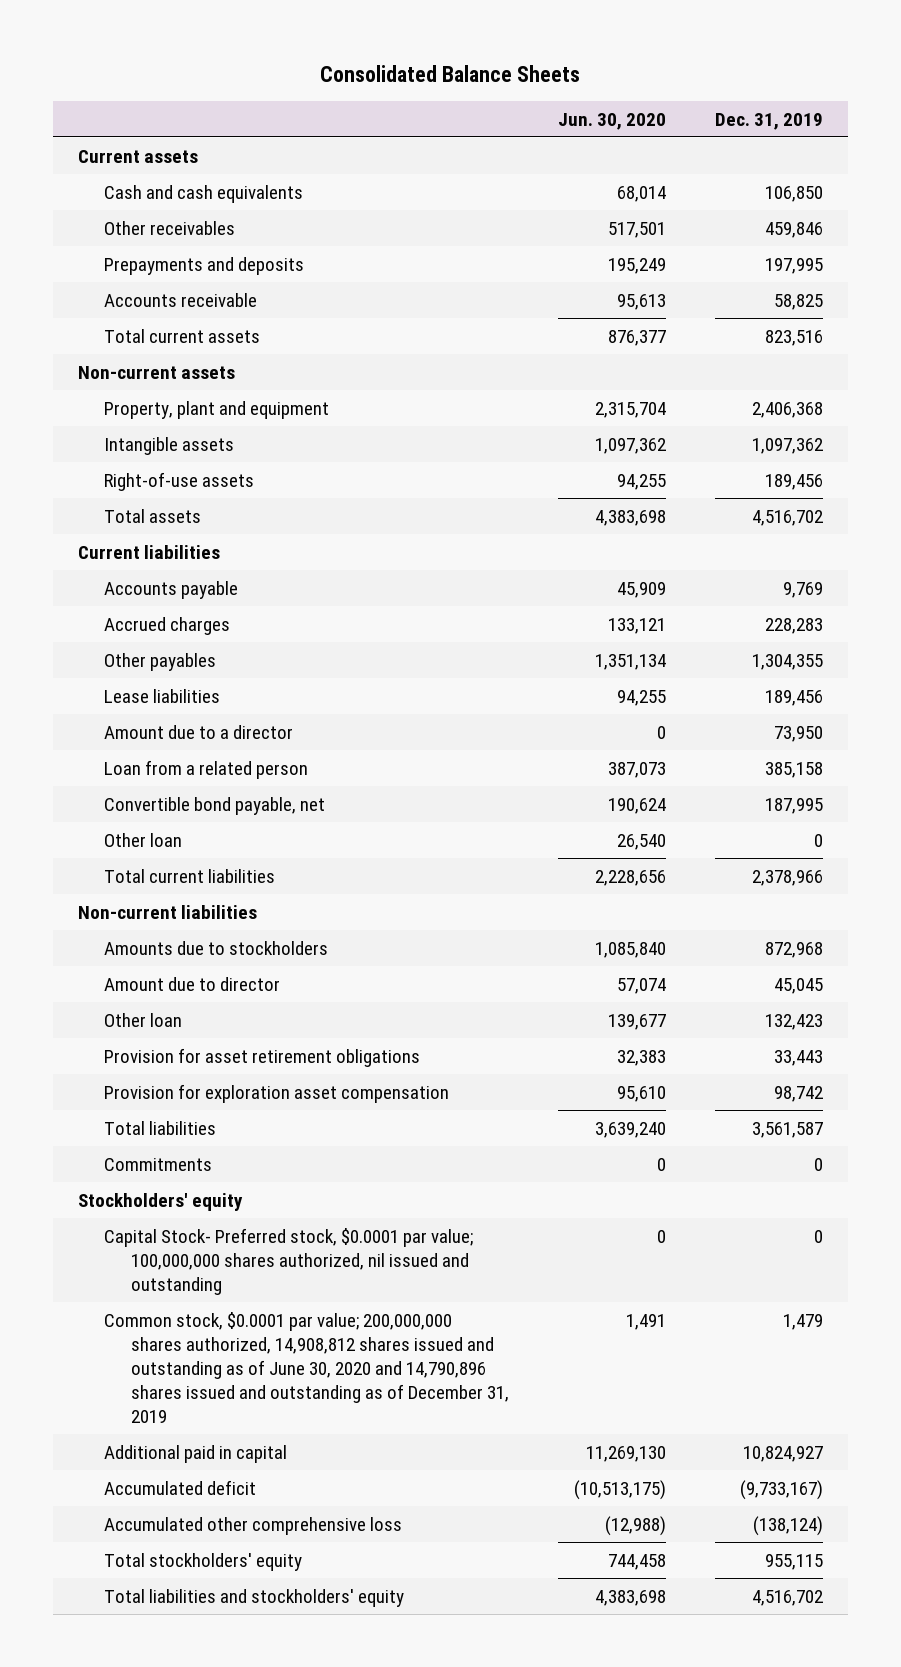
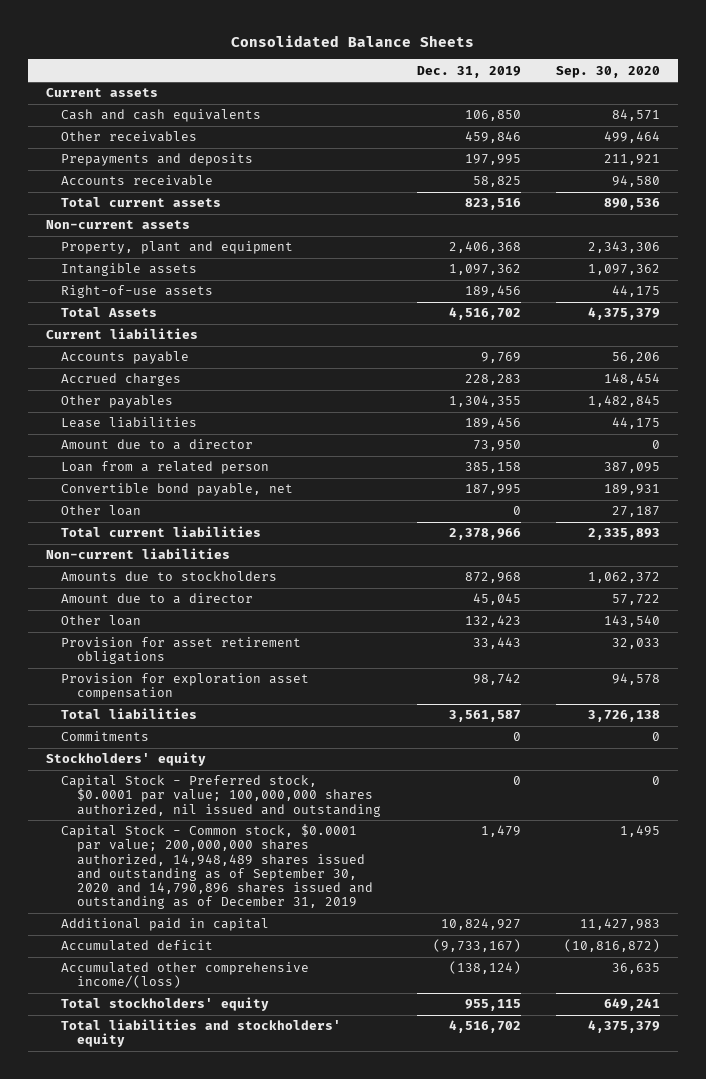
[557,112,666,130] Jun. 30, 2020 -> none
none -> [556,65,661,78] Sep. 30, 2020
[104,508,202,523] Total assets -> [61,307,158,318] Total Assets
[104,976,281,991] Amount due to director -> [61,593,254,605] Amount due to a director
[104,1227,474,1295] Capital Stock- Preferred stock, $0.0001 par value; 100,000,000 shares authorized, nil issued and outstanding -> [61,775,382,817] Capital Stock - Preferred stock, $0.0001 par value; 100,000,000 shares authorized, nil issued and outstanding
[104,1311,509,1424] Common stock, $0.0001 par value; 200,000,000 shares authorized, 14,908,812 shares issued and outstanding as of June 30, 2020 and 14,790,896 shares issued and outstanding as of December 31, 2019 -> [61,824,374,910] Capital Stock - Common stock, $0.0001 par value; 200,000,000 shares authorized, 14,948,489 shares issued and outstanding as of September 30, 2020 and 14,790,896 shares issued and outstanding as of December 31, 2019
[104,1516,403,1535] Accumulated other comprehensive loss -> [61,962,310,989] Accumulated other comprehensive income/(loss)

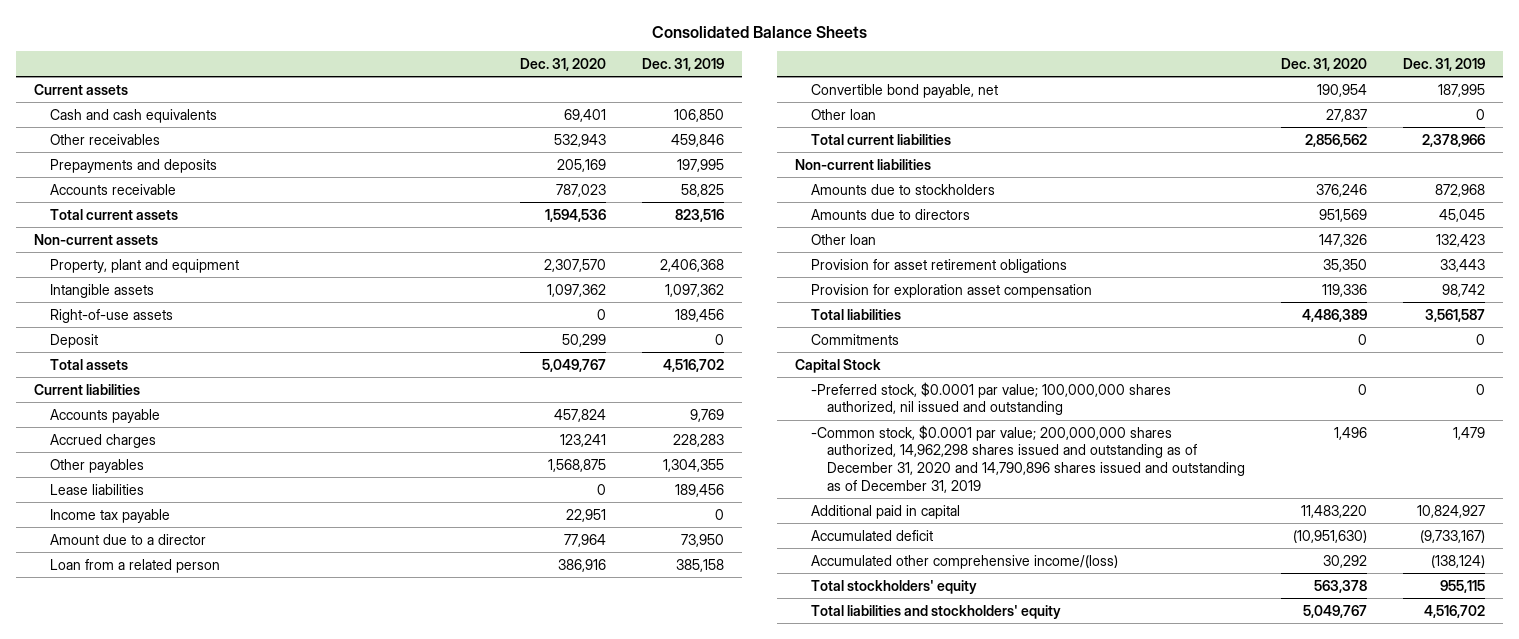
[556,65,661,78] Sep. 30, 2020 -> none
none -> [520,58,607,72] Dec. 31, 2020
none -> [50,333,99,348] Deposit
[61,307,158,318] Total Assets -> [50,358,129,370] Total assets
none -> [50,508,171,523] Income tax payable
[61,593,254,605] Amount due to a director -> [811,208,971,220] Amounts due to directors
[45,752,206,767] Stockholders' equity -> none
none -> [795,358,882,373] Capital Stock
[61,775,382,817] Capital Stock - Preferred stock, $0.0001 par value; 100,000,000 shares authorized, nil issued and outstanding -> [811,381,1172,416] -Preferred stock, $0.0001 par value; 100,000,000 shares authorized, nil issued and outstanding
[61,824,374,910] Capital Stock - Common stock, $0.0001 par value; 200,000,000 shares authorized, 14,948,489 shares issued and outstanding as of September 30, 2020 and 14,790,896 shares issued and outstanding as of December 31, 2019 -> [811,424,1246,493] -Common stock, $0.0001 par value; 200,000,000 shares authorized, 14,962,298 shares issued and outstanding as of December 31, 2020 and 14,790,896 shares issued and outstanding as of December 31, 2019

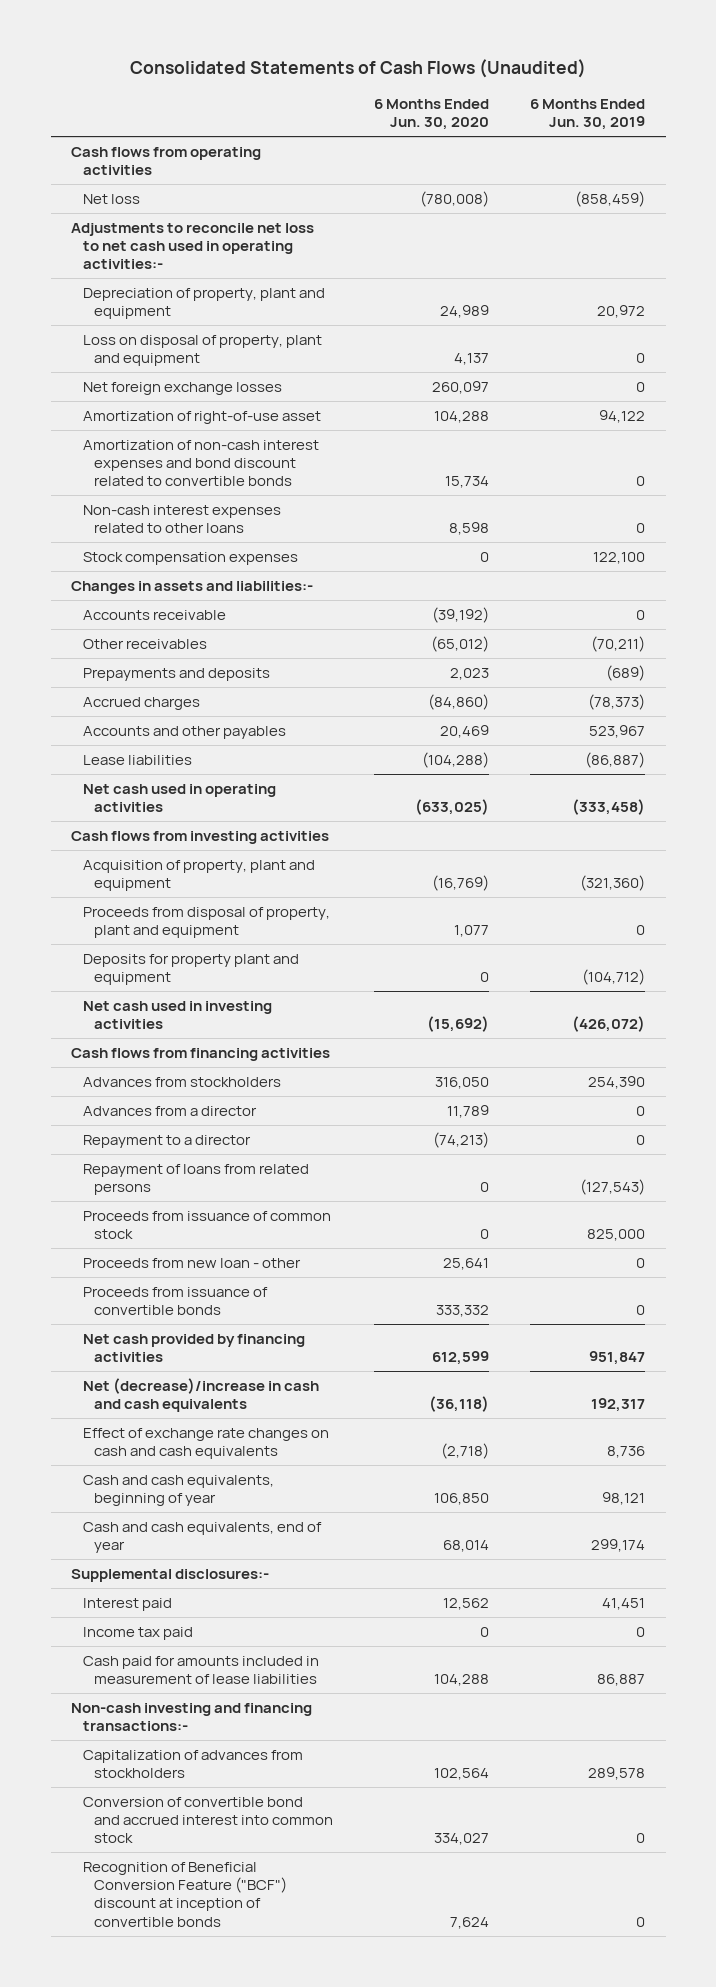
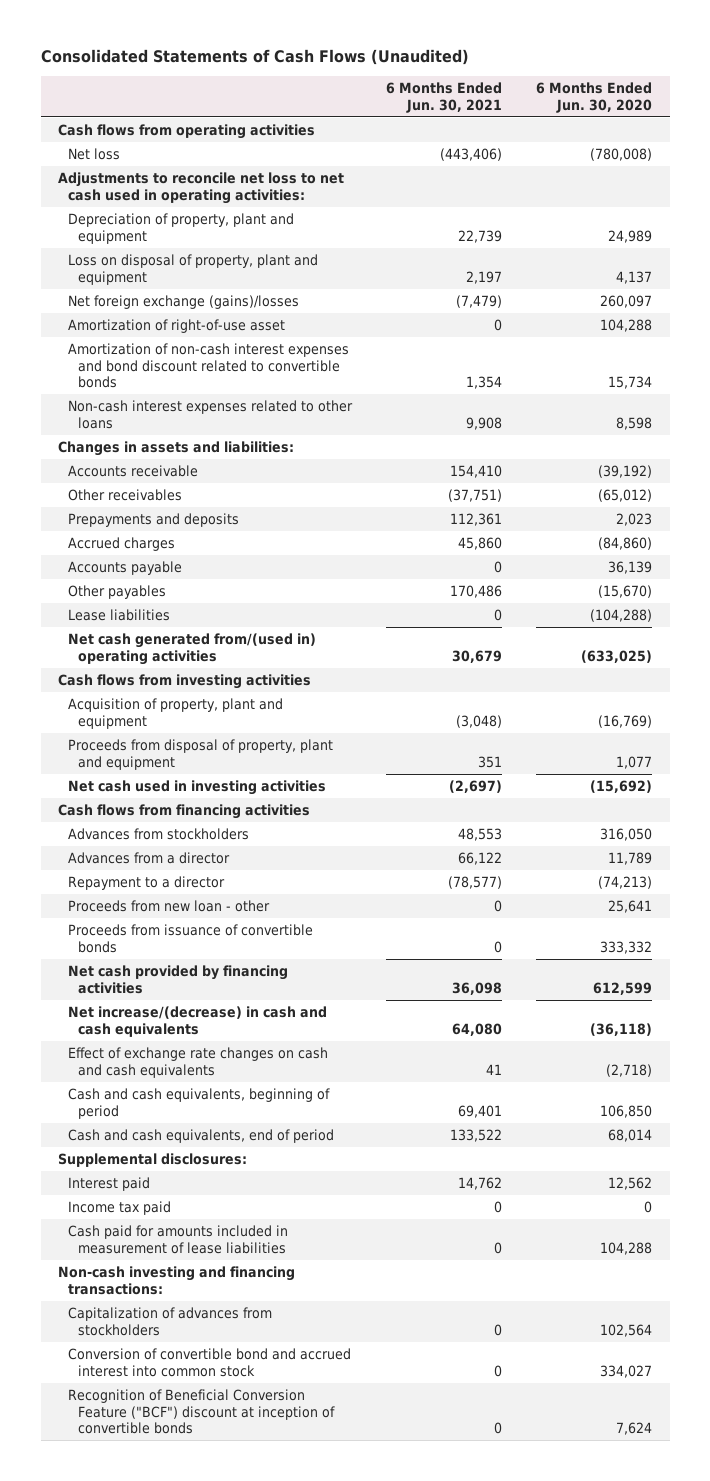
[530,99,646,131] 6 Months Ended Jun. 30, 2019 -> none
none -> [386,82,503,113] 6 Months Ended Jun. 30, 2021
[71,222,315,270] Adjustments to reconcile net loss to net cash used in operating activities:- -> [57,172,344,204] Adjustments to reconcile net loss to net cash used in operating activities:
[82,381,282,395] Net foreign exchange losses -> [68,295,300,310] Net foreign exchange (gains)/losses
[82,551,298,565] Stock compensation expenses -> none
[71,580,314,594] Changes in assets and liabilities:- -> [57,441,294,457] Changes in assets and liabilities:
none -> [68,561,183,576] Accounts payable
[82,725,286,739] Accounts and other payables -> [68,585,167,600] Other payables
[439,724,489,738] 20,469 -> [598,585,653,599] (15,670)
[82,783,276,813] Net cash used in operating activities -> [68,633,317,665] Net cash generated from/(used in) operating activities
[82,953,299,986] Deposits for property plant and equipment -> none
[82,1163,309,1196] Repayment of loans from related persons -> none
[82,1210,331,1240] Proceeds from issuance of common stock -> none
[82,1377,319,1413] Net (decrease)/increase in cash and cash equivalents -> [68,1006,328,1037] Net increase/(decrease) in cash and cash equivalents
[82,1474,274,1507] Cash and cash equivalents, beginning of year -> [68,1088,331,1119] Cash and cash equivalents, beginning of period
[82,1521,322,1554] Cash and cash equivalents, end of year -> [68,1129,335,1144] Cash and cash equivalents, end of period
[71,1568,270,1582] Supplemental disclosures:- -> [57,1153,247,1168] Supplemental disclosures:
[71,1702,313,1732] Non-cash investing and financing transactions:- -> [57,1266,295,1295] Non-cash investing and financing transactions:

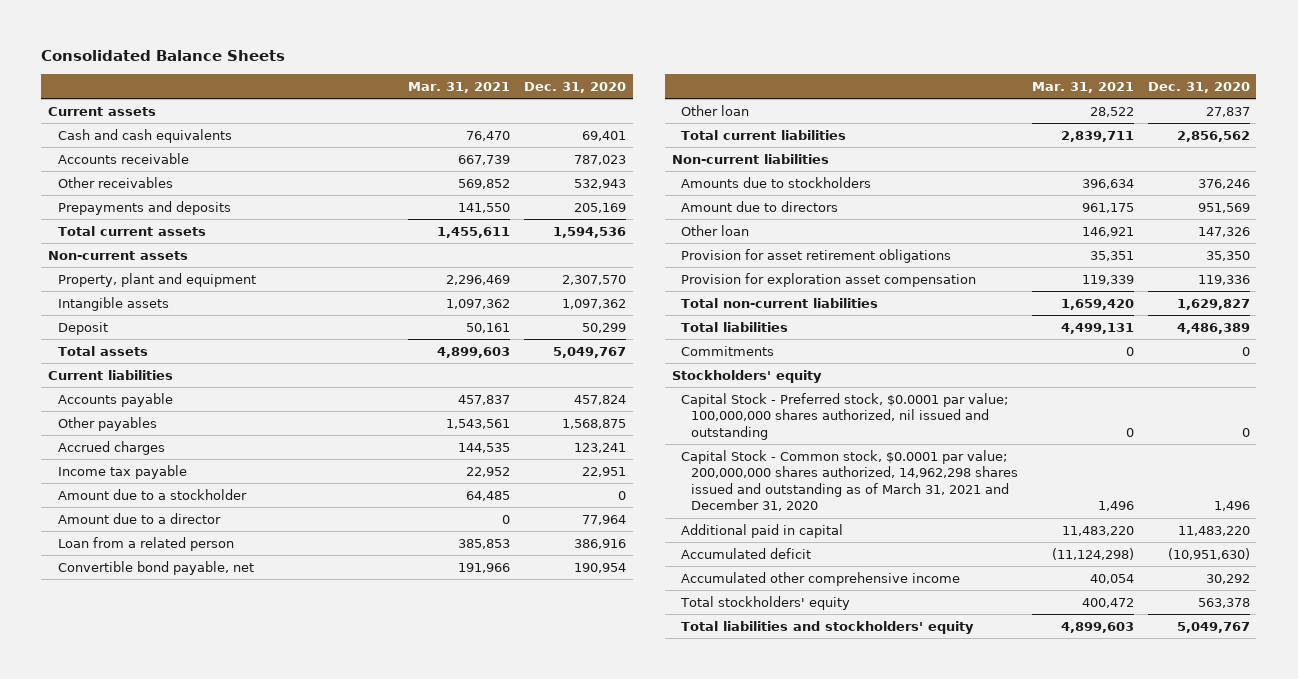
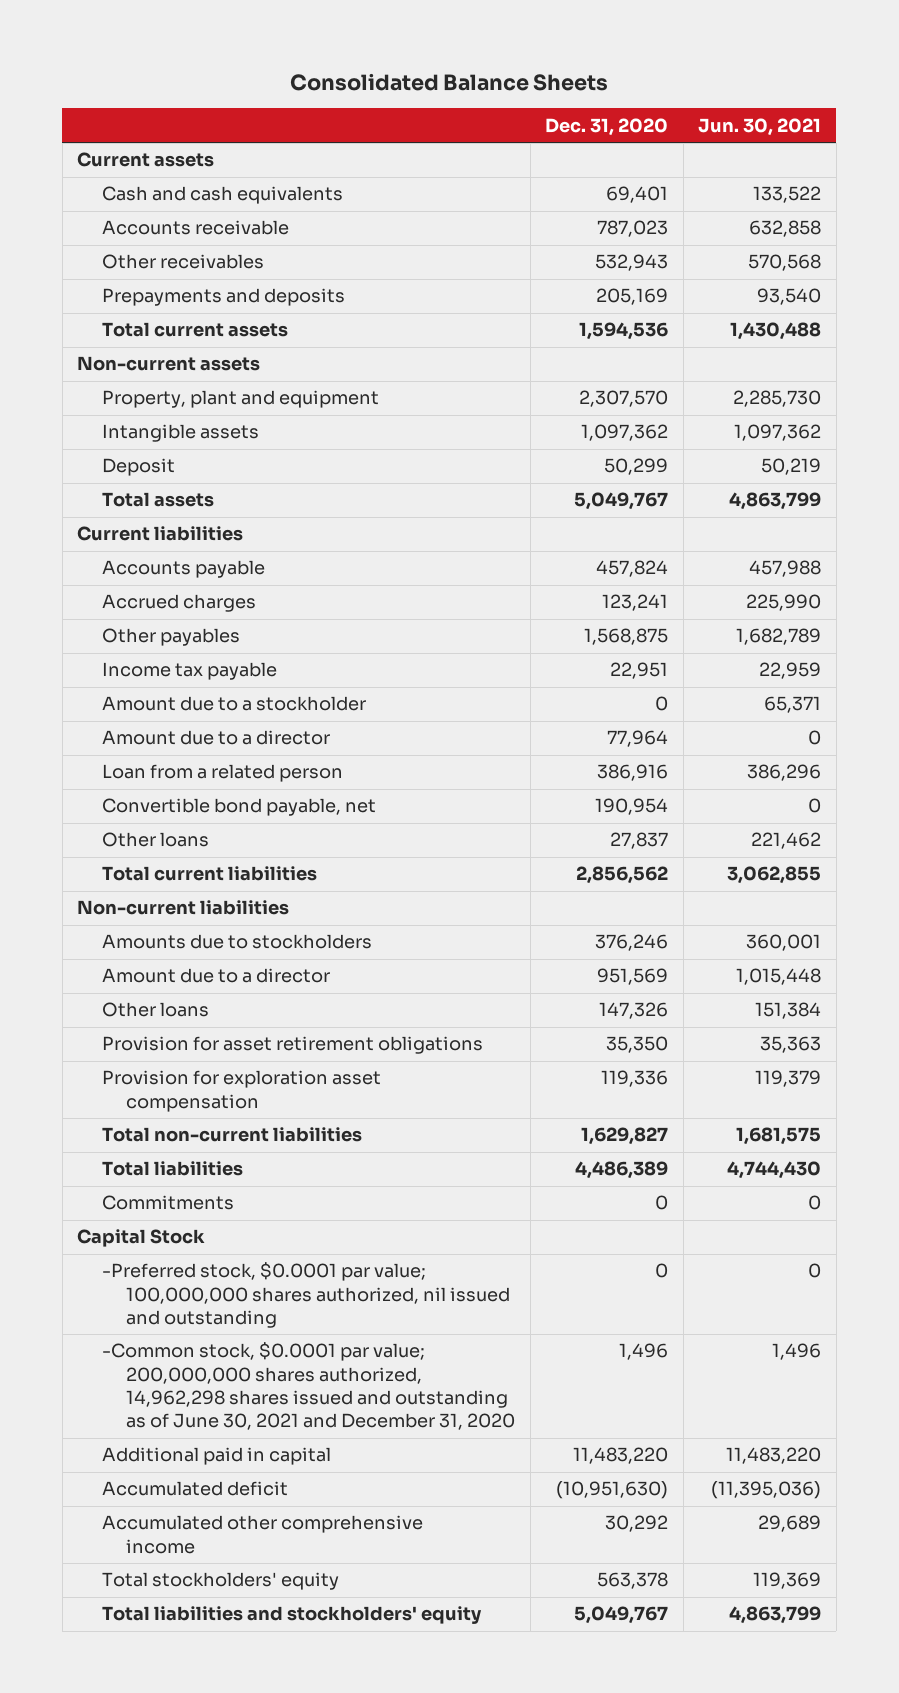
[408,81,511,93] Mar. 31, 2021 -> none
none -> [698,117,822,136] Jun. 30, 2021
[57,416,157,431] Other payables -> [101,628,240,647] Other payables
[681,104,750,116] Other loan -> [101,832,209,848] Other loans
[681,200,839,212] Amount due to directors -> [101,968,330,984] Amount due to a director
[681,224,750,236] Other loan -> [101,1002,209,1018] Other loans
[671,369,822,383] Stockholders' equity -> none
none -> [77,1229,206,1248] Capital Stock
[681,392,1009,440] Capital Stock - Preferred stock, $0.0001 par value; 100,000,000 shares authorized, nil issued and outstanding -> [101,1262,511,1329] -Preferred stock, $0.0001 par value; 100,000,000 shares authorized, nil issued and outstanding
[681,449,1018,512] Capital Stock - Common stock, $0.0001 par value; 200,000,000 shares authorized, 14,962,298 shares issued and outstanding as of March 31, 2021 and December 31, 2020 -> [101,1342,516,1431] -Common stock, $0.0001 par value; 200,000,000 shares authorized, 14,962,298 shares issued and outstanding as of June 30, 2021 and December 31, 2020

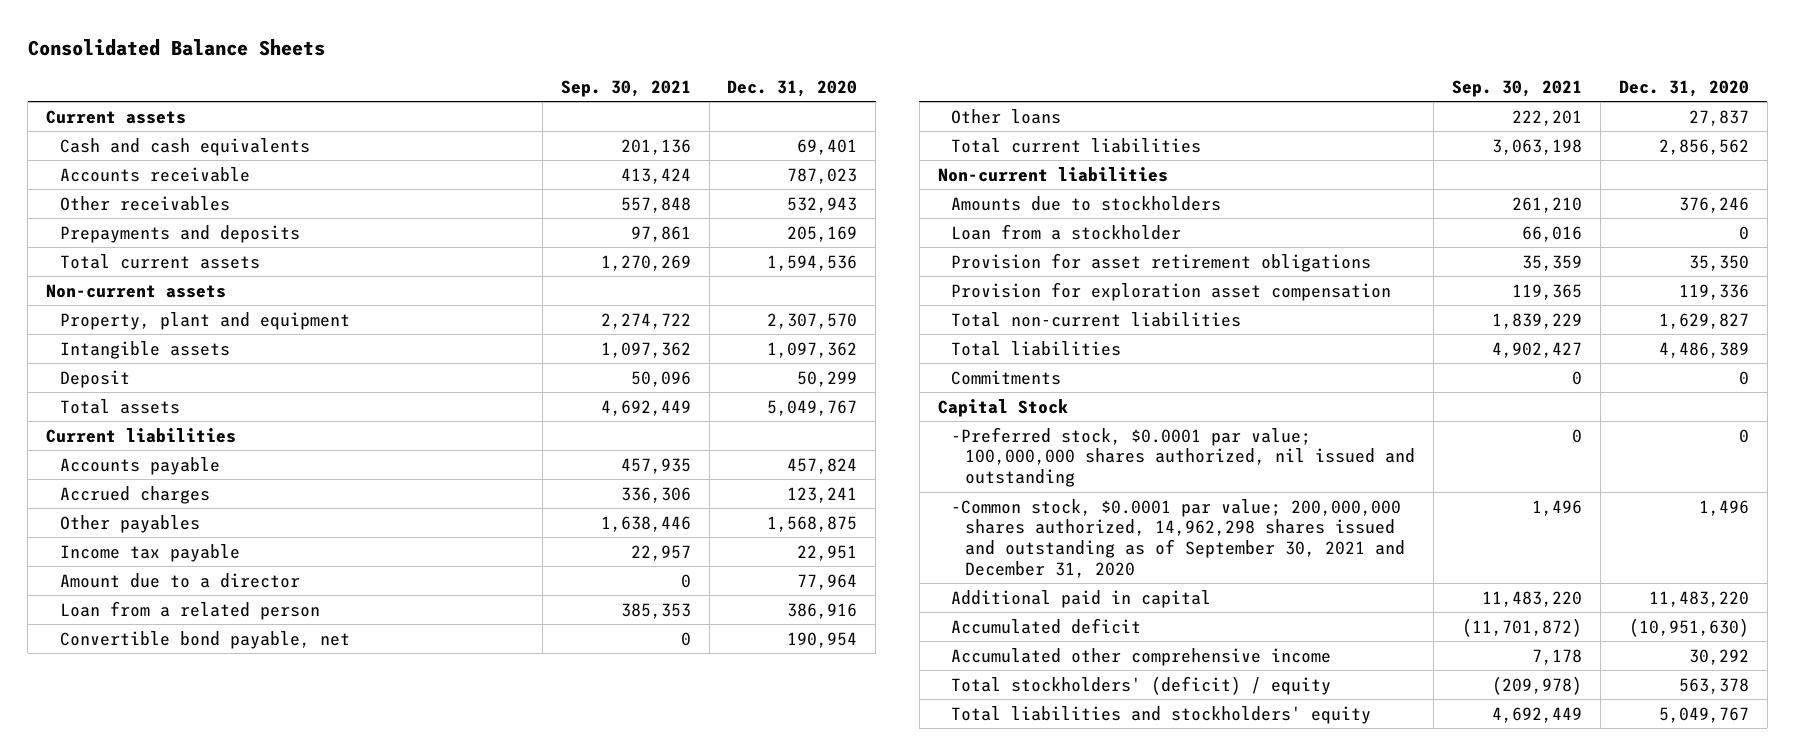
[698,117,822,136] Jun. 30, 2021 -> none
none -> [560,79,691,97] Sep. 30, 2021
[101,696,366,712] Amount due to a stockholder -> none
[101,968,330,984] Amount due to a director -> none
[101,1002,209,1018] Other loans -> none
none -> [951,223,1182,240] Loan from a stockholder
[101,1342,516,1431] -Common stock, $0.0001 par value; 200,000,000 shares authorized, 14,962,298 shares issued and outstanding as of June 30, 2021 and December 31, 2020 -> [951,498,1406,578] -Common stock, $0.0001 par value; 200,000,000 shares authorized, 14,962,298 shares issued and outstanding as of September 30, 2021 and December 31, 2020
[101,1572,339,1591] Total stockholders' equity -> [951,675,1332,695] Total stockholders' (deficit) / equity

